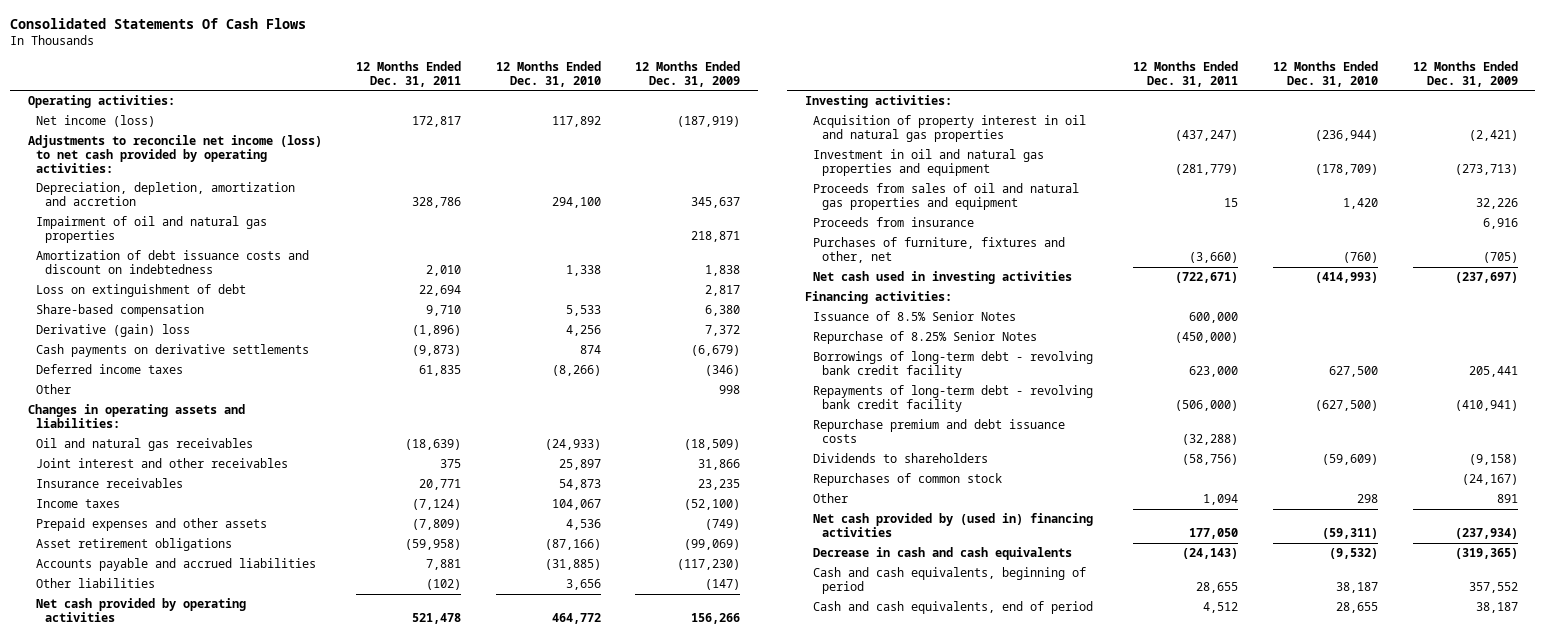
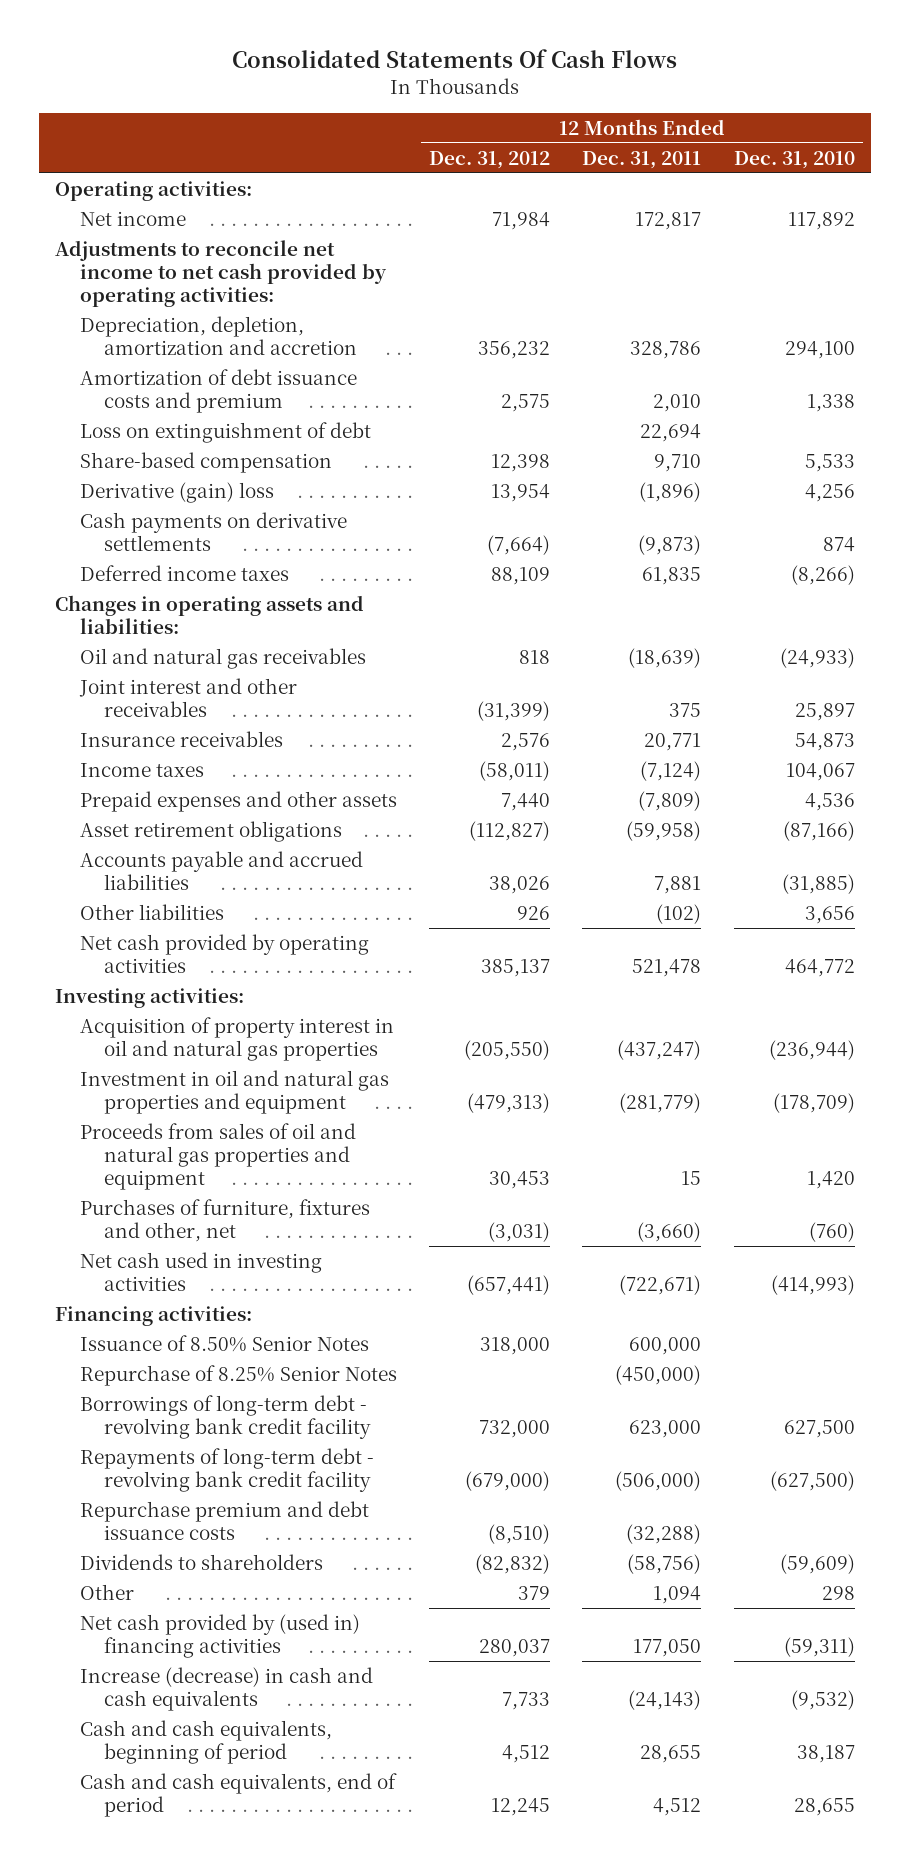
[635,60,741,87] 12 Months Ended Dec. 31, 2009 -> none
none -> [428,150,550,169] Dec. 31, 2012
[36,115,156,128] Net income (loss) -> [79,210,186,226] Net income
[27,135,322,173] Adjustments to reconcile net income (loss) to net cash provided by operating activities: -> [55,239,387,307] Adjustments to reconcile net income to net cash provided by operating activities:
[36,216,268,244] Impairment of oil and natural gas properties -> none
[36,250,310,275] Amortization of debt issuance costs and discount on indebtedness -> [79,368,357,413] Amortization of debt issuance costs and premium
[36,384,72,395] Other -> none
[813,217,975,228] Proceeds from insurance -> none
[813,311,1017,322] Issuance of 8.5% Senior Notes -> [79,1334,369,1352] Issuance of 8.50% Senior Notes
[813,473,1003,487] Repurchases of common stock -> none
[813,547,1073,561] Decrease in cash and cash equivalents -> [79,1666,373,1711] Increase (decrease) in cash and cash equivalents

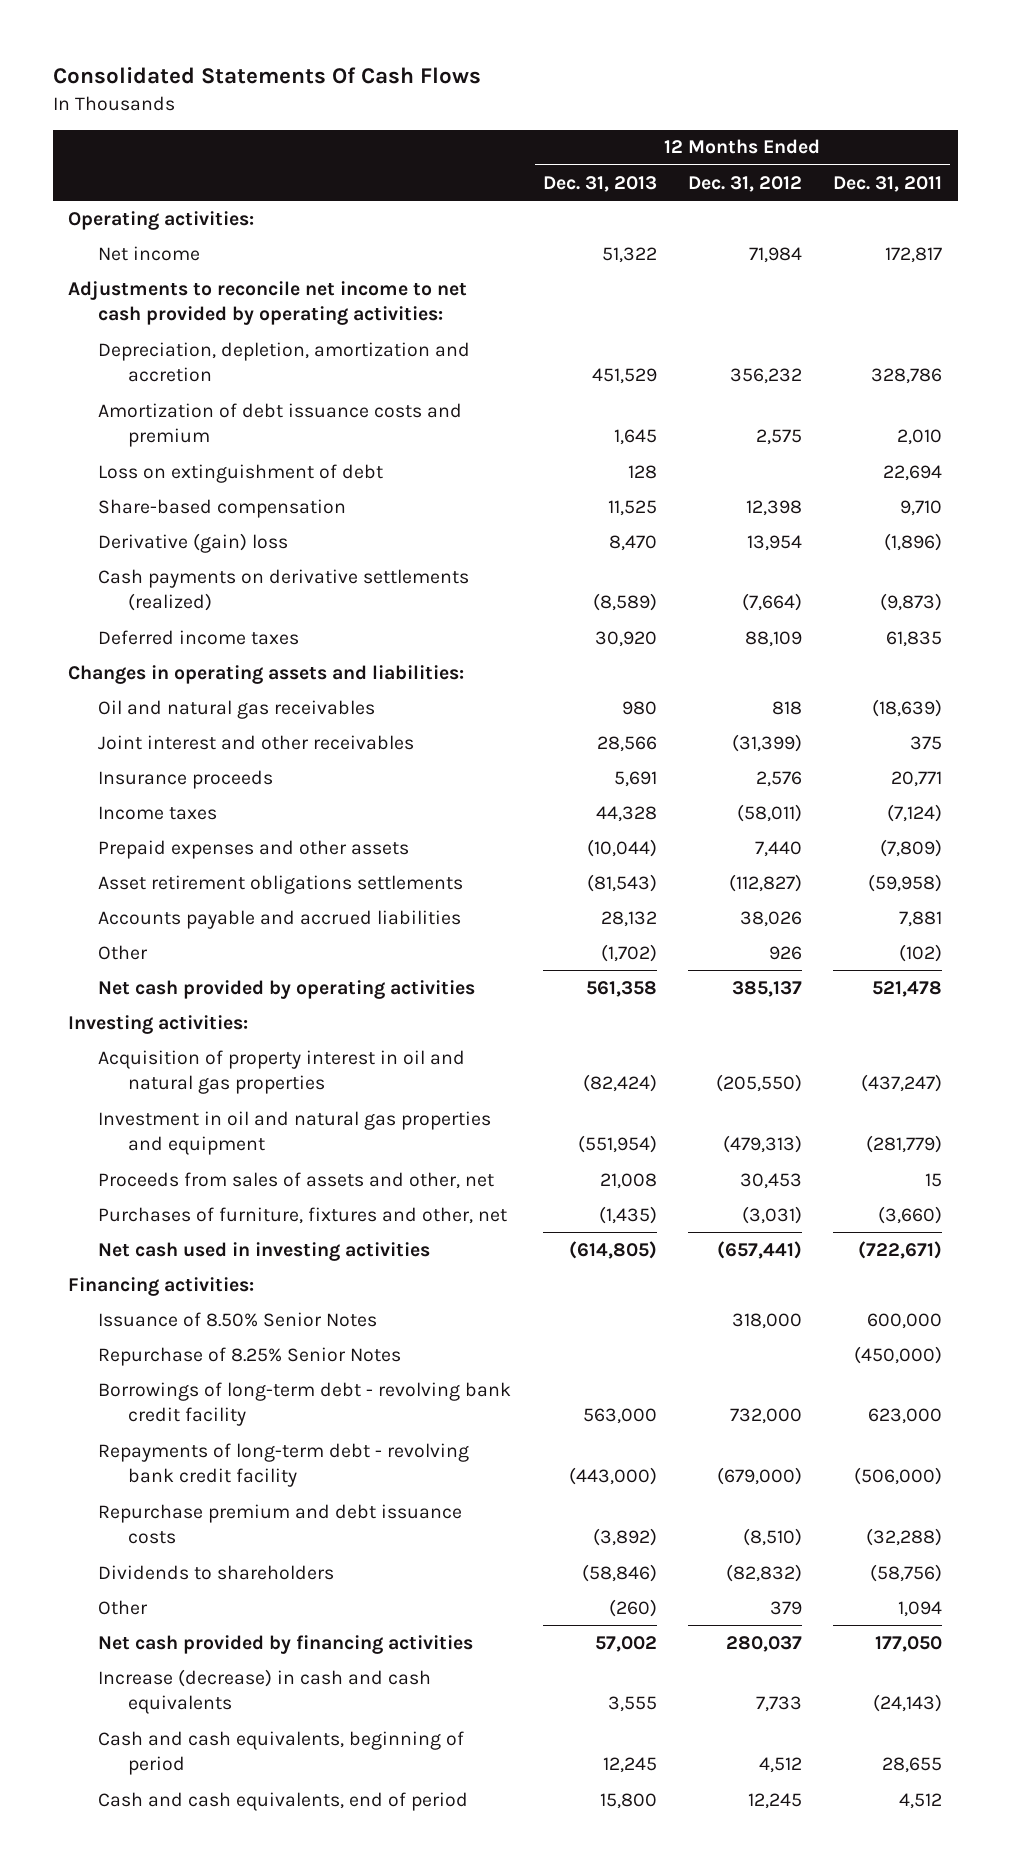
[733,150,855,169] Dec. 31, 2010 -> none
none -> [542,175,657,192] Dec. 31, 2013
[79,511,347,551] Cash payments on derivative settlements -> [98,568,470,612] Cash payments on derivative settlements (realized)
[79,730,283,747] Insurance receivables -> [98,769,274,789] Insurance proceeds
[79,820,342,842] Asset retirement obligations -> [98,874,464,894] Asset retirement obligations settlements
[79,903,224,920] Other liabilities -> [98,944,149,960] Other
[79,1122,356,1190] Proceeds from sales of oil and natural gas properties and equipment -> [98,1171,495,1189] Proceeds from sales of assets and other, net
[79,1613,360,1658] Net cash provided by (used in) financing activities -> [98,1634,474,1654] Net cash provided by financing activities

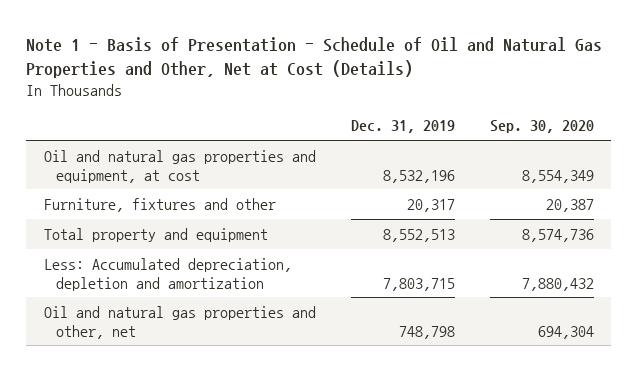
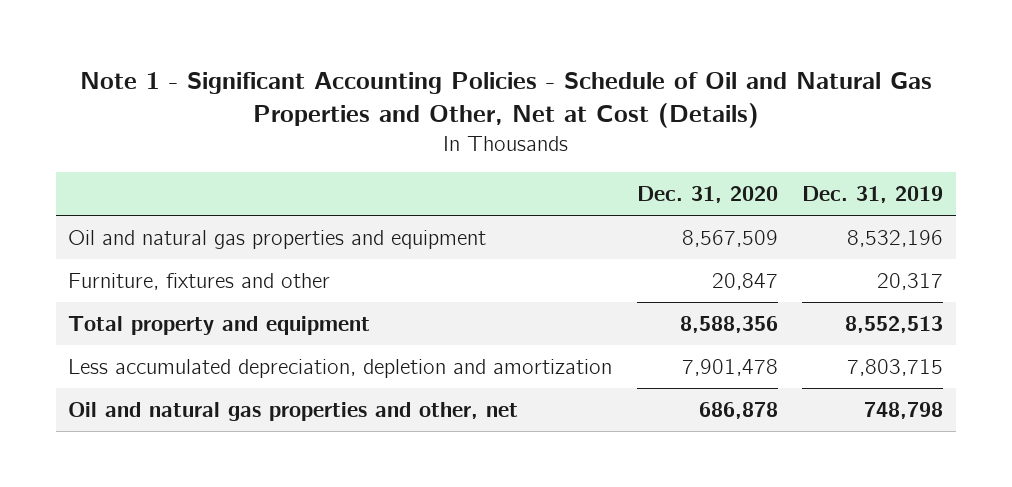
[26,37,603,79] Note 1 - Basis of Presentation - Schedule of Oil and Natural Gas Properties and Other, Net at Cost (Details) -> [79,72,932,129] Note 1 - Significant Accounting Policies - Schedule of Oil and Natural Gas Properties and Other, Net at Cost (Details)
[489,120,594,134] Sep. 30, 2020 -> none
none -> [636,186,778,204] Dec. 31, 2020
[43,149,316,183] Oil and natural gas properties and equipment, at cost -> [68,229,487,249] Oil and natural gas properties and equipment
[43,257,292,291] Less: Accumulated depreciation, depletion and amortization -> [68,358,613,378] Less accumulated depreciation, depletion and amortization

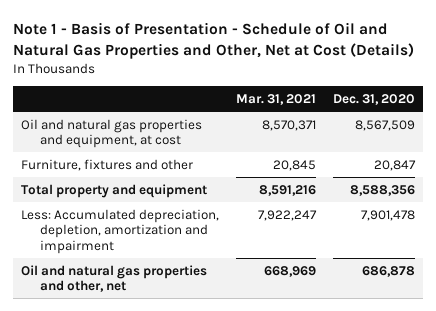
[79,72,932,129] Note 1 - Significant Accounting Policies - Schedule of Oil and Natural Gas Properties and Other, Net at Cost (Details) -> [12,21,414,59] Note 1 - Basis of Presentation - Schedule of Oil and Natural Gas Properties and Other, Net at Cost (Details)
[802,186,944,204] Dec. 31, 2019 -> none
none -> [235,94,316,106] Mar. 31, 2021
[68,229,487,249] Oil and natural gas properties and equipment -> [21,118,203,149] Oil and natural gas properties and equipment, at cost
[68,358,613,378] Less accumulated depreciation, depletion and amortization -> [21,208,220,254] Less: Accumulated depreciation, depletion, amortization and impairment

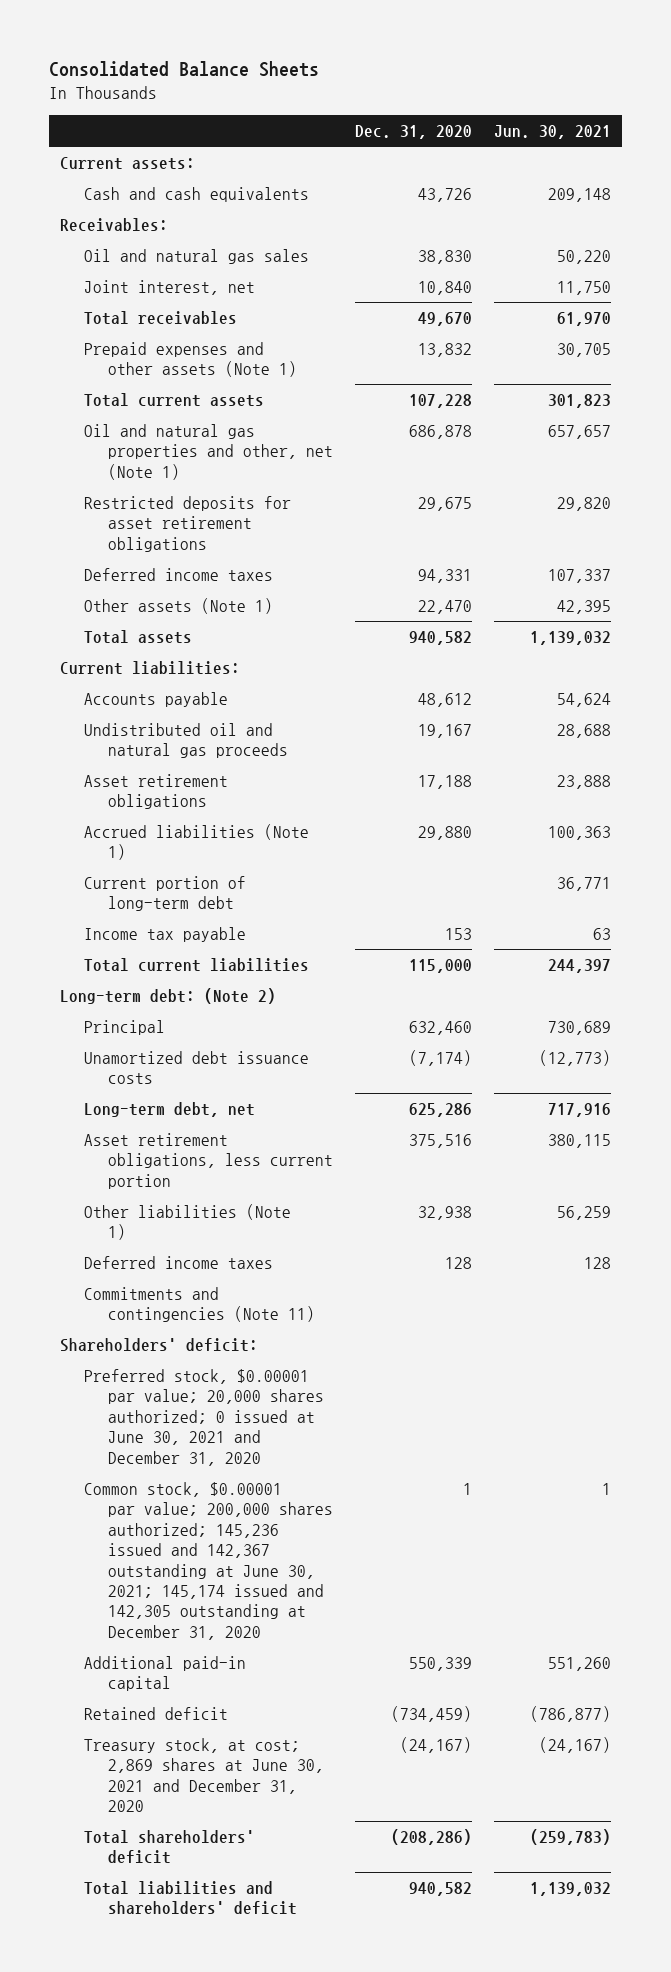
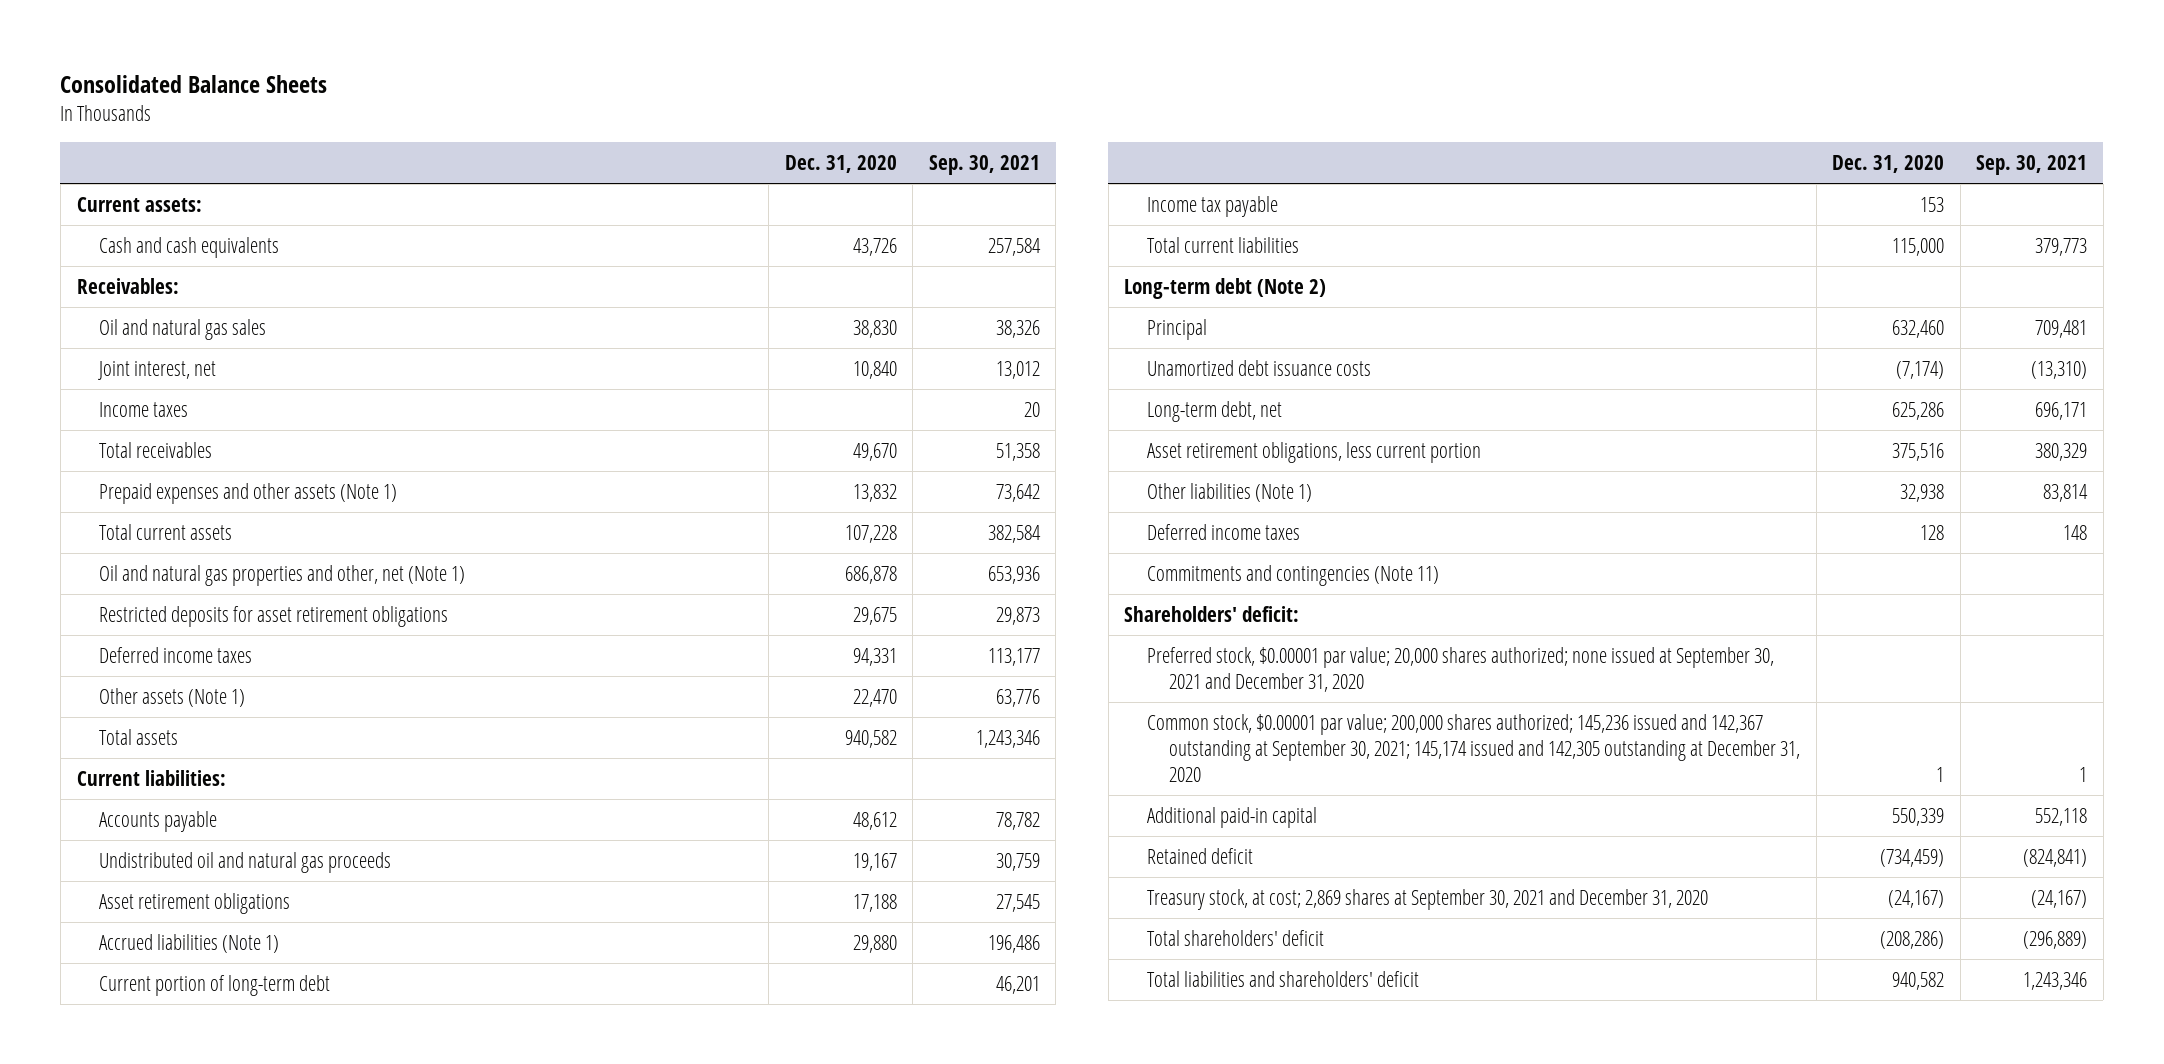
[494,125,612,140] Jun. 30, 2021 -> none
none -> [928,155,1040,176] Sep. 30, 2021
none -> [99,401,189,417] Income taxes
[60,987,277,1004] Long-term debt: (Note 2) -> [1124,277,1327,299] Long-term debt (Note 2)
[84,1368,325,1466] Preferred stock, $0.00001 par value; 20,000 shares authorized; 0 issued at June 30, 2021 and December 31, 2020 -> [1146,646,1774,692] Preferred stock, $0.00001 par value; 20,000 shares authorized; none issued at September 30, 2021 and December 31, 2020
[84,1481,334,1640] Common stock, $0.00001 par value; 200,000 shares authorized; 145,236 issued and 142,367 outstanding at June 30, 2021; 145,174 issued and 142,305 outstanding at December 31, 2020 -> [1146,713,1801,782] Common stock, $0.00001 par value; 200,000 shares authorized; 145,236 issued and 142,367 outstanding at September 30, 2021; 145,174 issued and 142,305 outstanding at December 31, 2020
[84,1737,325,1813] Treasury stock, at cost; 2,869 shares at June 30, 2021 and December 31, 2020 -> [1146,888,1708,910] Treasury stock, at cost; 2,869 shares at September 30, 2021 and December 31, 2020

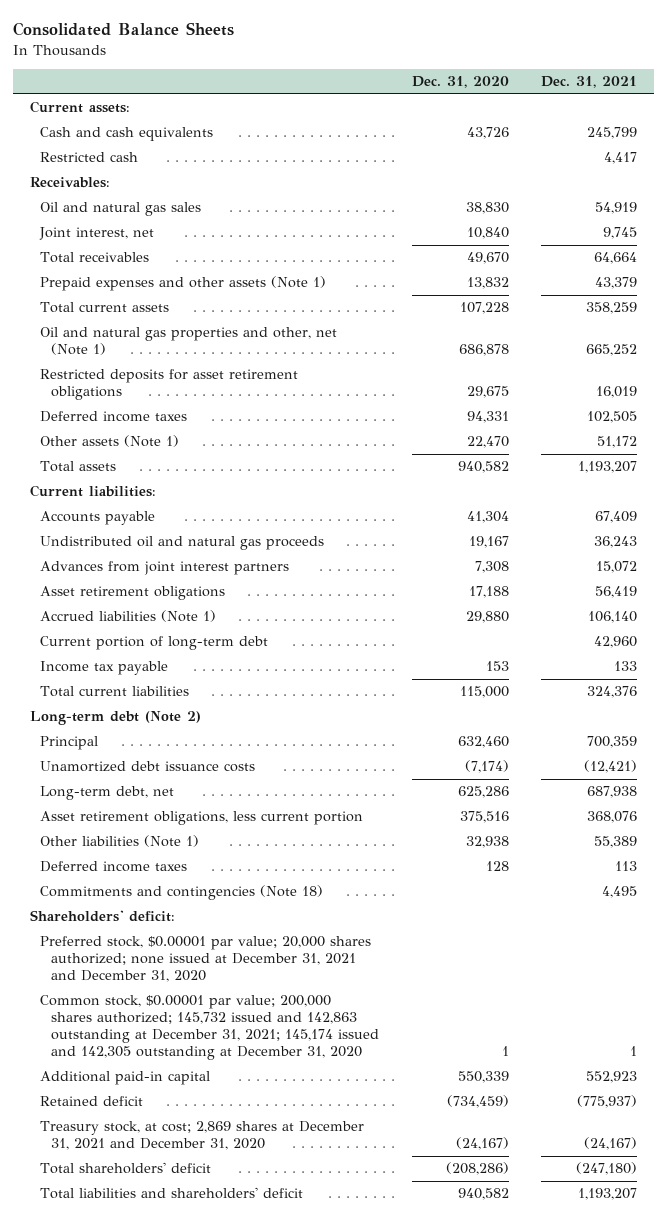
[928,155,1040,176] Sep. 30, 2021 -> none
none -> [541,76,638,89] Dec. 31, 2021
none -> [40,152,139,163] Restricted cash
[99,401,189,417] Income taxes -> none
[852,811,897,830] 48,612 -> [466,511,509,524] 41,304
none -> [40,561,290,576] Advances from joint interest partners
[1146,564,1439,586] Commitments and contingencies (Note 11) -> [40,885,324,901] Commitments and contingencies (Note 18)
[1146,646,1774,692] Preferred stock, $0.00001 par value; 20,000 shares authorized; none issued at September 30, 2021 and December 31, 2020 -> [40,936,372,983] Preferred stock, $0.00001 par value; 20,000 shares authorized; none issued at December 31, 2021 and December 31, 2020
[1146,713,1801,782] Common stock, $0.00001 par value; 200,000 shares authorized; 145,236 issued and 142,367 outstanding at September 30, 2021; 145,174 issued and 142,305 outstanding at December 31, 2020 -> [40,995,379,1061] Common stock, $0.00001 par value; 200,000 shares authorized; 145,732 issued and 142,863 outstanding at December 31, 2021; 145,174 issued and 142,305 outstanding at December 31, 2020
[1146,888,1708,910] Treasury stock, at cost; 2,869 shares at September 30, 2021 and December 31, 2020 -> [40,1121,365,1151] Treasury stock, at cost; 2,869 shares at December 31, 2021 and December 31, 2020

